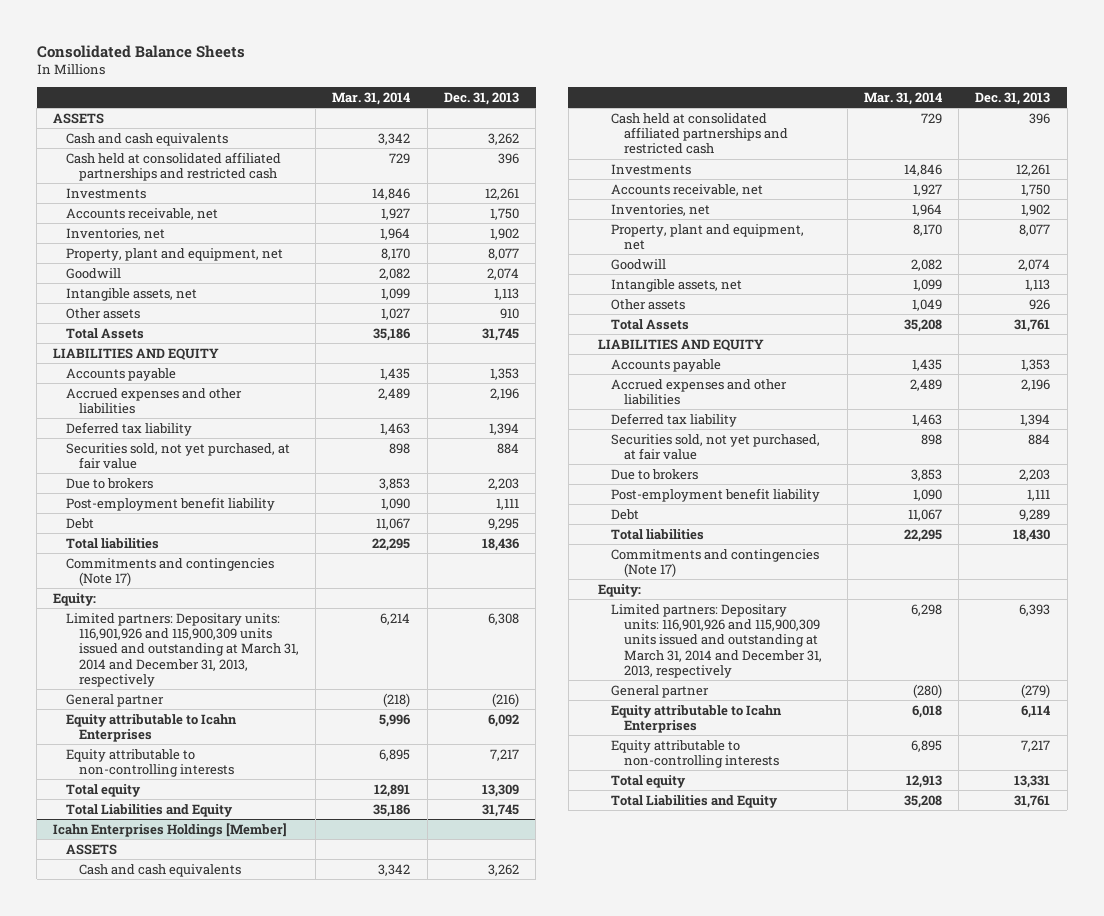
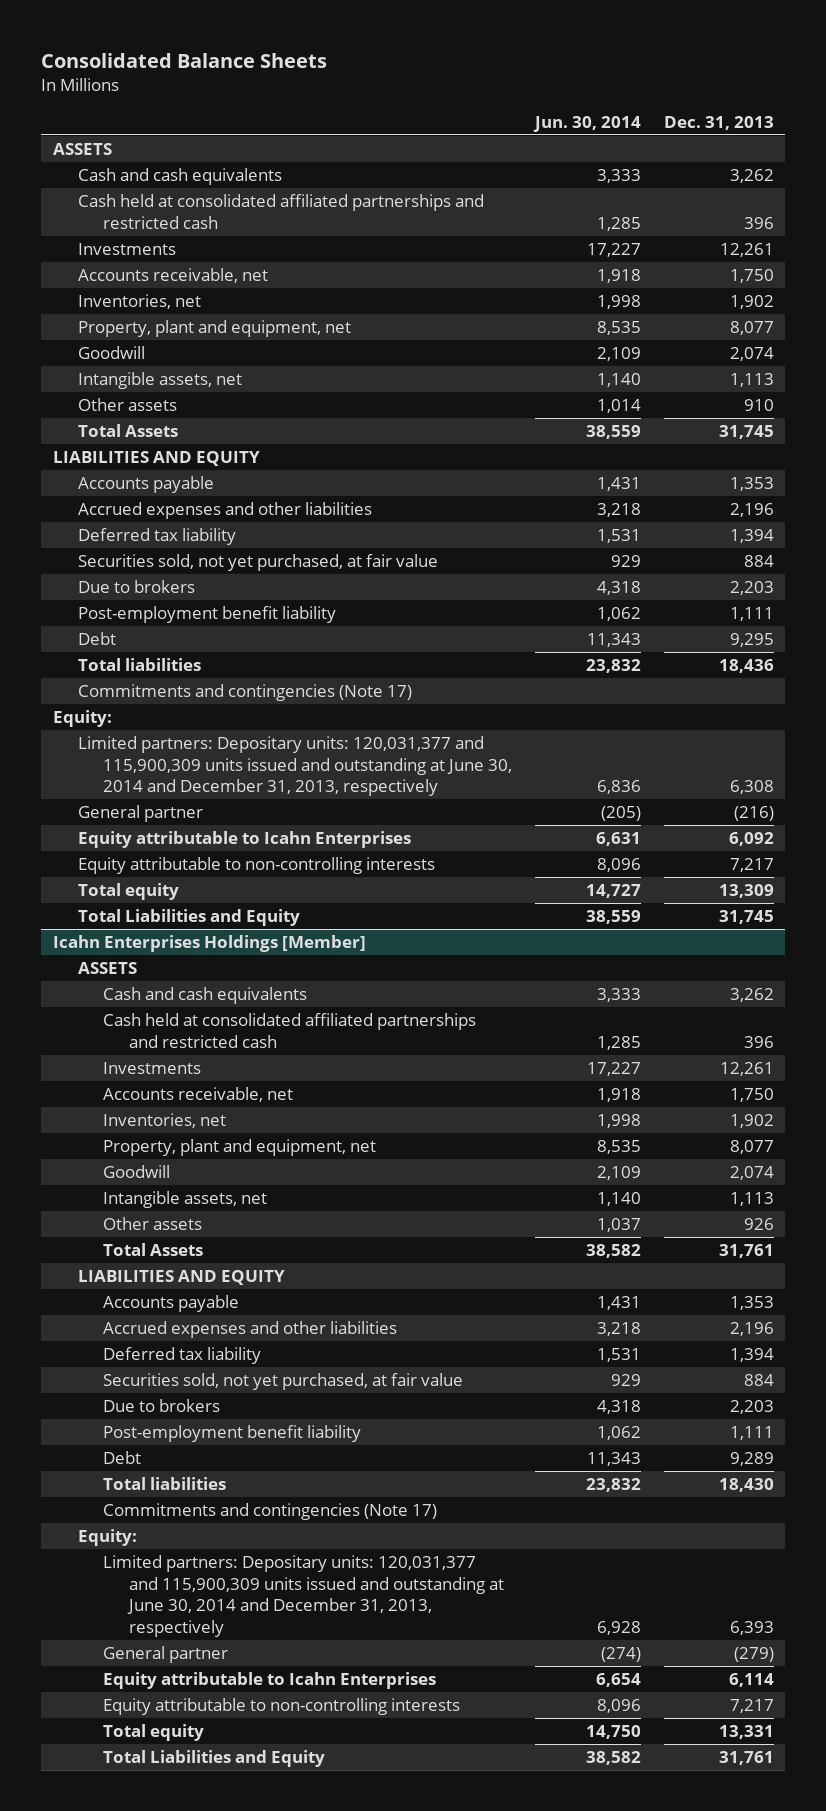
[332,92,411,106] Mar. 31, 2014 -> none
none -> [532,115,641,132] Jun. 30, 2014
[66,612,300,688] Limited partners: Depositary units: 116,901,926 and 115,900,309 units issued and outstanding at March 31, 2014 and December 31, 2013, respectively -> [77,736,513,797] Limited partners: Depositary units: 120,031,377 and 115,900,309 units issued and outstanding at June 30, 2014 and December 31, 2013, respectively
[610,603,822,679] Limited partners: Depositary units: 116,901,926 and 115,900,309 units issued and outstanding at March 31, 2014 and December 31, 2013, respectively -> [103,1555,504,1638] Limited partners: Depositary units: 120,031,377 and 115,900,309 units issued and outstanding at June 30, 2014 and December 31, 2013, respectively

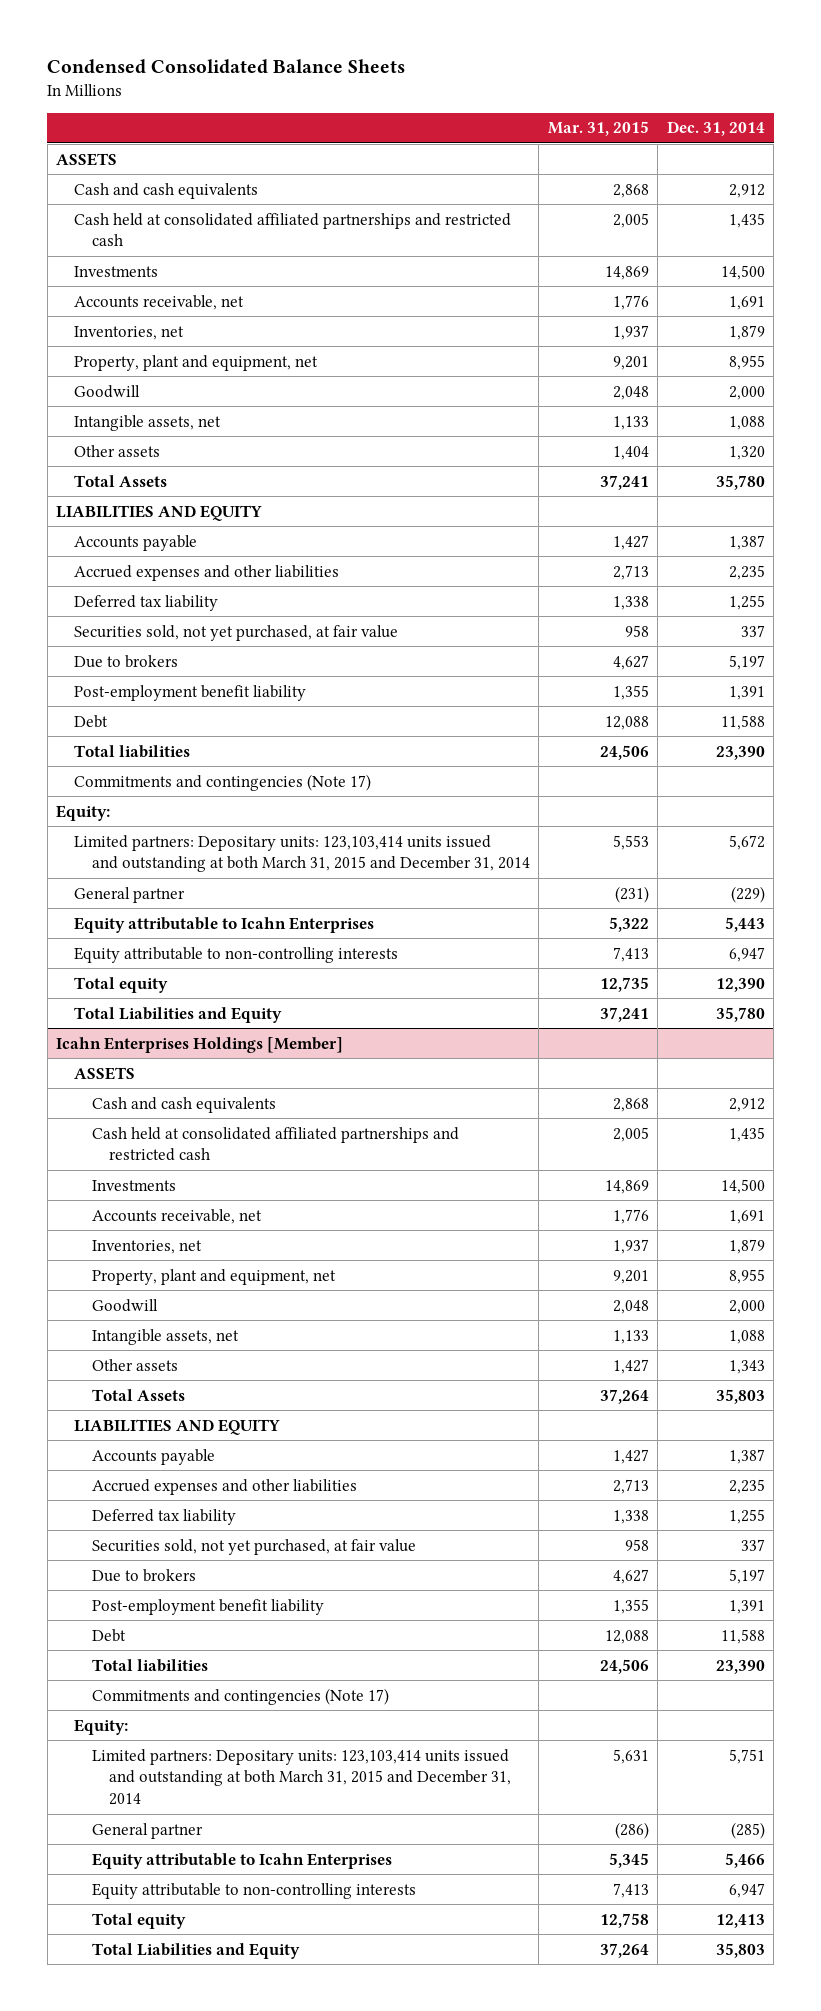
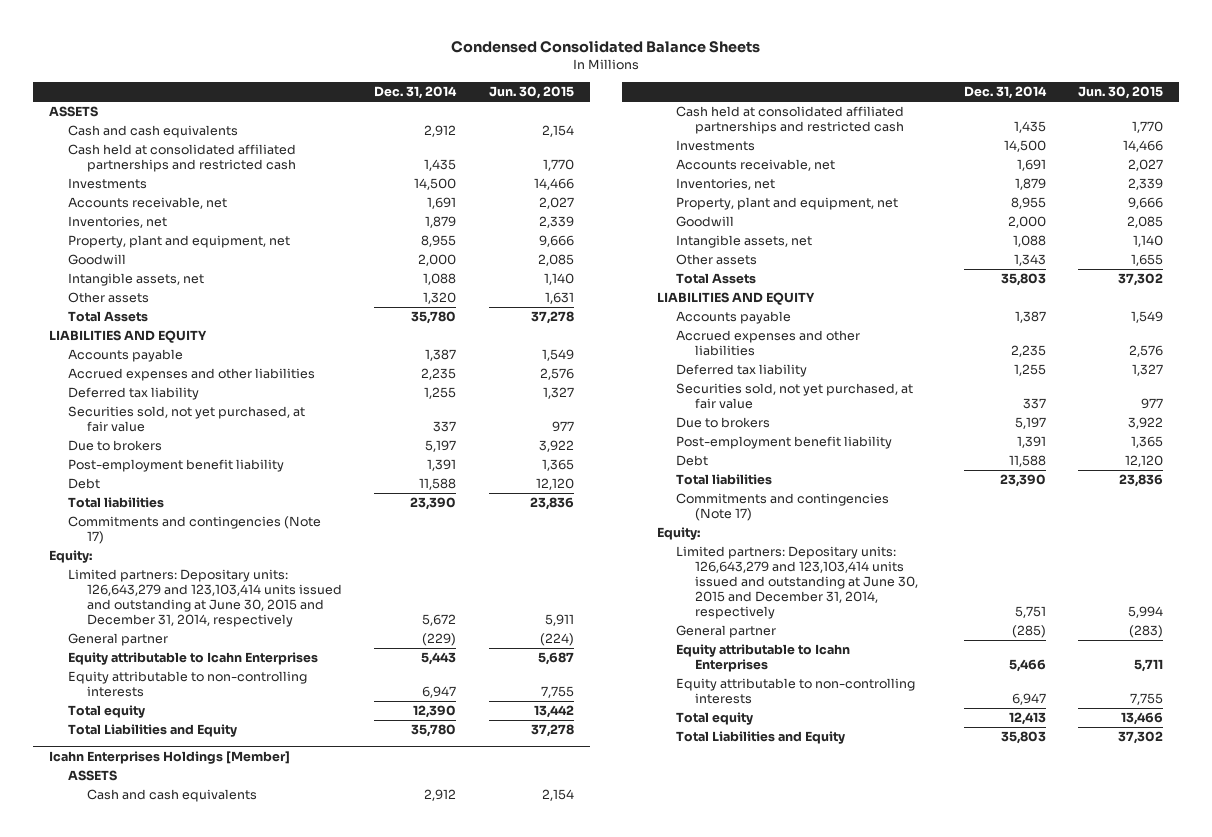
[547,121,649,137] Mar. 31, 2015 -> none
none -> [488,86,574,100] Jun. 30, 2015
[73,834,530,873] Limited partners: Depositary units: 123,103,414 units issued and outstanding at both March 31, 2015 and December 31, 2014 -> [67,569,342,628] Limited partners: Depositary units: 126,643,279 and 123,103,414 units issued and outstanding at June 30, 2015 and December 31, 2014, respectively
[91,1748,512,1806] Limited partners: Depositary units: 123,103,414 units issued and outstanding at both March 31, 2015 and December 31, 2014 -> [676,546,919,620] Limited partners: Depositary units: 126,643,279 and 123,103,414 units issued and outstanding at June 30, 2015 and December 31, 2014, respectively

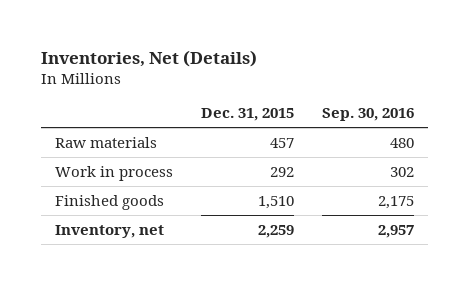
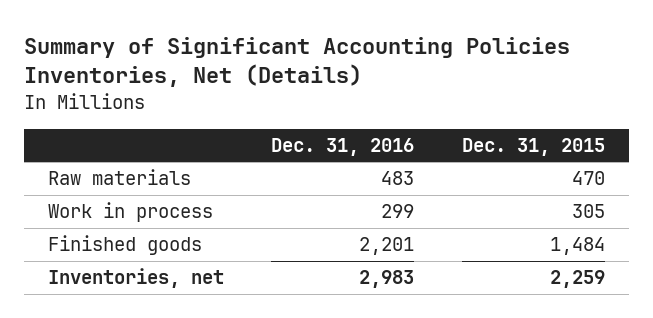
[40,49,257,67] Inventories, Net (Details) -> [23,36,570,88] Summary of Significant Accounting Policies Inventories, Net (Details)
[321,108,414,122] Sep. 30, 2016 -> none
none -> [271,138,415,157] Dec. 31, 2016
[269,137,294,148] 457 -> [572,171,606,186] 470
[269,166,294,177] 292 -> [572,204,606,219] 305
[257,195,294,209] 1,510 -> [550,237,606,256] 1,484
[54,224,164,238] Inventory, net -> [47,268,224,289] Inventories, net

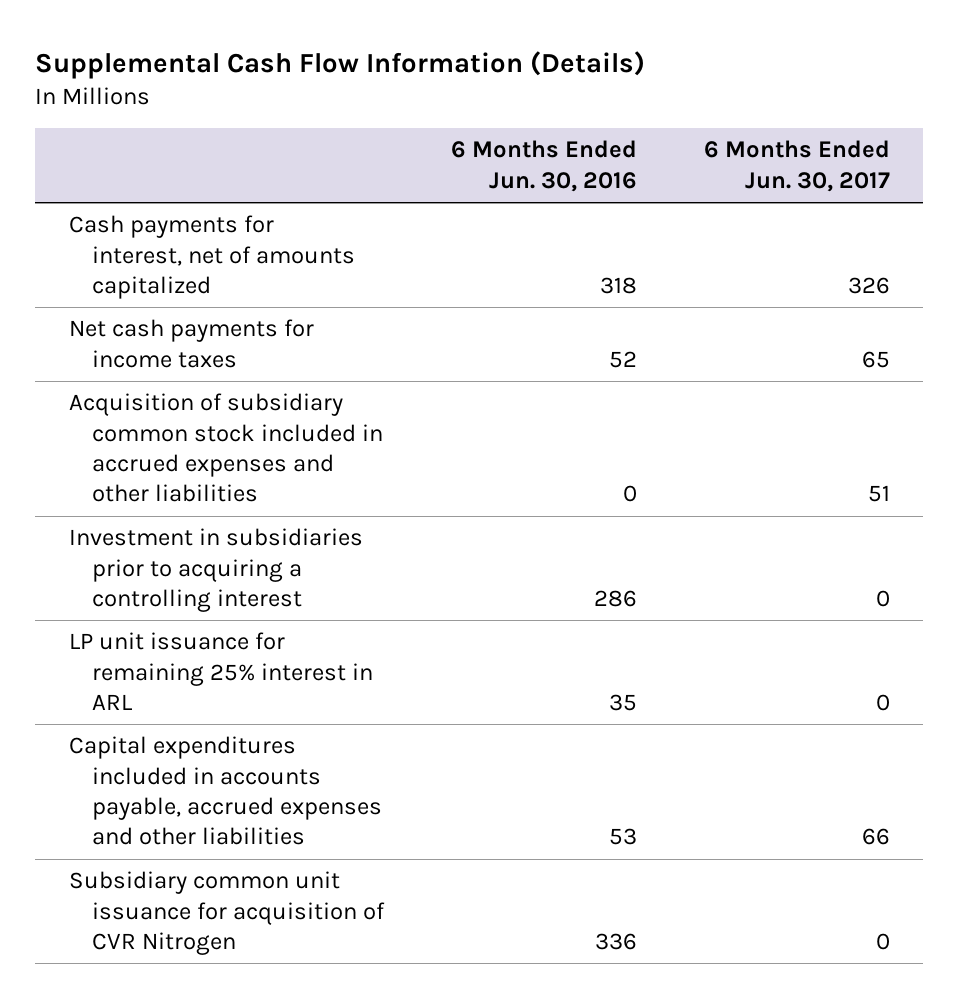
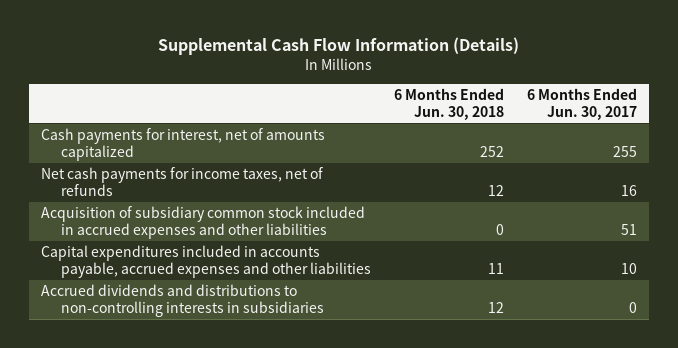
[450,140,637,192] 6 Months Ended Jun. 30, 2016 -> none
none -> [394,87,505,120] 6 Months Ended Jun. 30, 2018
[847,277,890,295] 326 -> [613,146,638,158] 255
[68,319,314,368] Net cash payments for income taxes -> [40,167,323,197] Net cash payments for income taxes, net of refunds
[861,350,890,368] 65 -> [621,185,638,197] 16
[68,528,363,613] Investment in subsidiaries prior to acquiring a controlling interest -> none
[68,632,373,711] LP unit issuance for remaining 25% interest in ARL -> none
[68,871,385,956] Subsidiary common unit issuance for acquisition of CVR Nitrogen -> none
[861,828,890,846] 66 -> [621,263,638,275] 10
none -> [40,284,325,318] Accrued dividends and distributions to non-controlling interests in subsidiaries

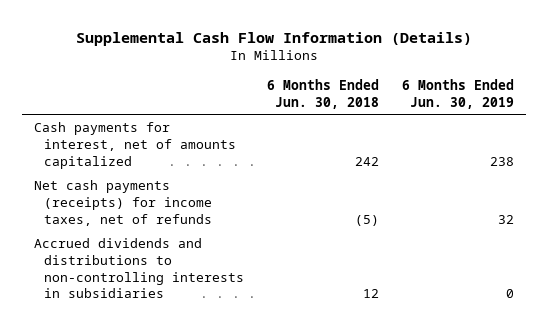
[527,87,638,120] 6 Months Ended Jun. 30, 2017 -> none
none -> [402,78,515,109] 6 Months Ended Jun. 30, 2019
[40,206,365,240] Acquisition of subsidiary common stock included in accrued expenses and other liabilities -> none
[40,245,372,279] Capital expenditures included in accounts payable, accrued expenses and other liabilities -> none
[480,146,505,158] 252 -> [355,156,380,166] 242
[40,167,323,197] Net cash payments for income taxes, net of refunds -> [33,179,213,226] Net cash payments (receipts) for income taxes, net of refunds
[488,185,505,197] 12 -> [355,214,380,226] (5)

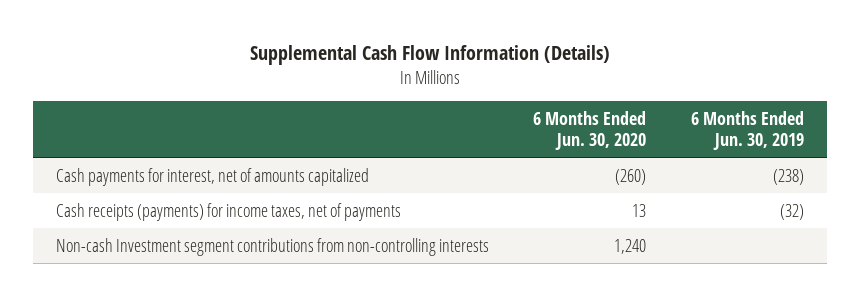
[267,78,380,109] 6 Months Ended Jun. 30, 2018 -> none
none -> [533,110,647,151] 6 Months Ended Jun. 30, 2020
[33,237,245,299] Accrued dividends and distributions to non-controlling interests in subsidiaries -> none
[490,156,515,166] 238 -> [773,168,805,185] (238)
[33,179,213,226] Net cash payments (receipts) for income taxes, net of refunds -> [55,202,401,221] Cash receipts (payments) for income taxes, net of payments
[498,214,515,224] 32 -> [780,203,805,220] (32)
none -> [55,237,489,256] Non-cash Investment segment contributions from non-controlling interests

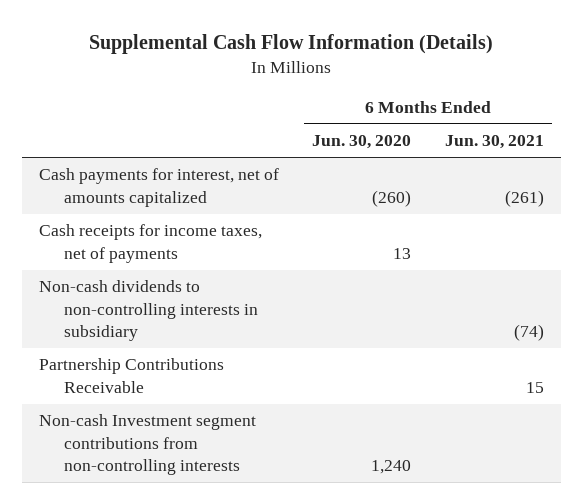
[691,110,805,151] 6 Months Ended Jun. 30, 2019 -> none
none -> [444,135,544,150] Jun. 30, 2021
[55,202,401,221] Cash receipts (payments) for income taxes, net of payments -> [38,224,262,263] Cash receipts for income taxes, net of payments
none -> [38,280,258,342] Non-cash dividends to non-controlling interests in subsidiary
none -> [38,358,224,393] Partnership Contributions Receivable

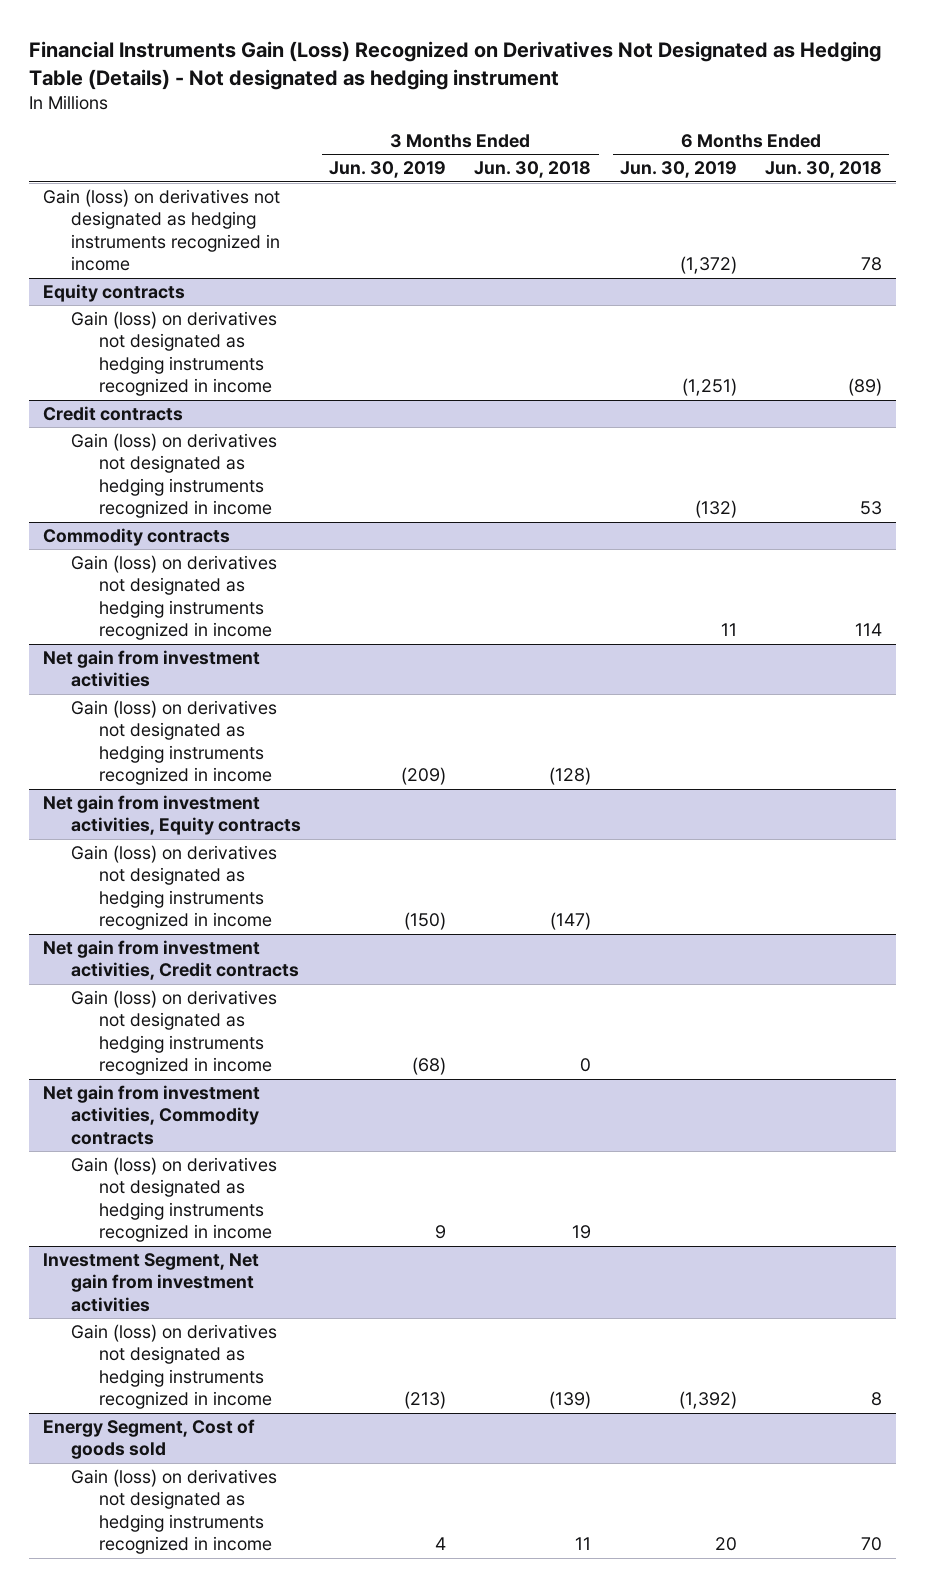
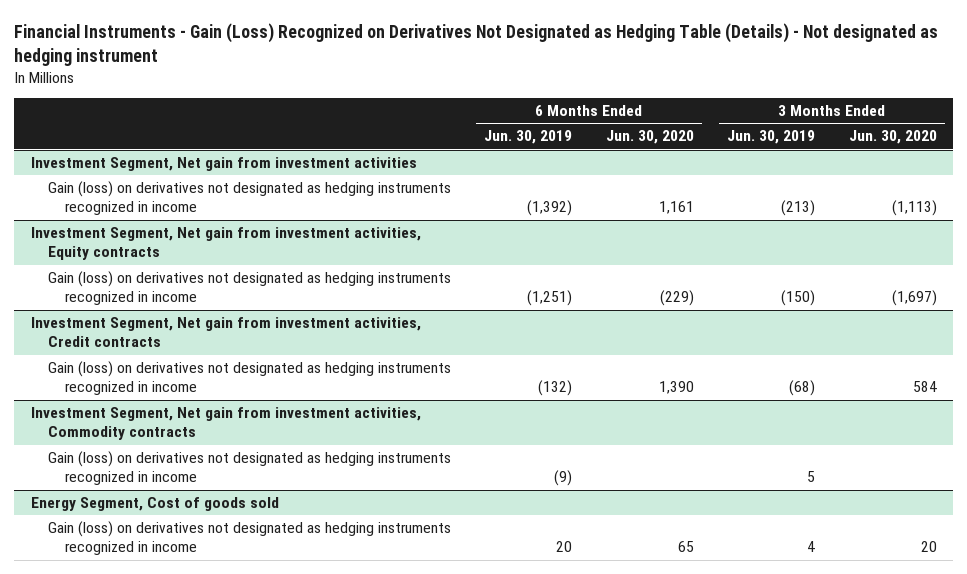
[29,40,882,90] Financial Instruments Gain (Loss) Recognized on Derivatives Not Designated as Hedging Table (Details) - Not designated as hedging instrument -> [14,22,939,66] Financial Instruments - Gain (Loss) Recognized on Derivatives Not Designated as Hedging Table (Details) - Not designated as hedging instrument
[474,161,592,179] Jun. 30, 2018 -> none
[765,161,883,179] Jun. 30, 2018 -> none
none -> [605,130,694,145] Jun. 30, 2020
none -> [848,130,937,145] Jun. 30, 2020
[43,189,281,272] Gain (loss) on derivatives not designated as hedging instruments recognized in income -> none
[43,284,186,303] Equity contracts -> none
[70,311,277,397] Gain (loss) on derivatives not designated as hedging instruments recognized in income -> none
[43,406,184,422] Credit contracts -> none
[70,433,277,519] Gain (loss) on derivatives not designated as hedging instruments recognized in income -> none
[43,528,231,547] Commodity contracts -> none
[70,555,277,641] Gain (loss) on derivatives not designated as hedging instruments recognized in income -> none
[43,650,261,688] Net gain from investment activities -> none
[70,700,277,786] Gain (loss) on derivatives not designated as hedging instruments recognized in income -> none
[43,795,301,836] Net gain from investment activities, Equity contracts -> none
[70,845,277,931] Gain (loss) on derivatives not designated as hedging instruments recognized in income -> none
[43,940,299,981] Net gain from investment activities, Credit contracts -> none
[70,990,277,1076] Gain (loss) on derivatives not designated as hedging instruments recognized in income -> none
[43,1085,261,1145] Net gain from investment activities, Commodity contracts -> none
[70,1157,277,1243] Gain (loss) on derivatives not designated as hedging instruments recognized in income -> none
none -> [30,227,421,261] Investment Segment, Net gain from investment activities, Equity contracts
none -> [48,271,452,306] Gain (loss) on derivatives not designated as hedging instruments recognized in income
none -> [30,317,421,348] Investment Segment, Net gain from investment activities, Credit contracts
none -> [48,361,452,396] Gain (loss) on derivatives not designated as hedging instruments recognized in income
none -> [30,407,421,441] Investment Segment, Net gain from investment activities, Commodity contracts
none -> [48,451,452,486] Gain (loss) on derivatives not designated as hedging instruments recognized in income

